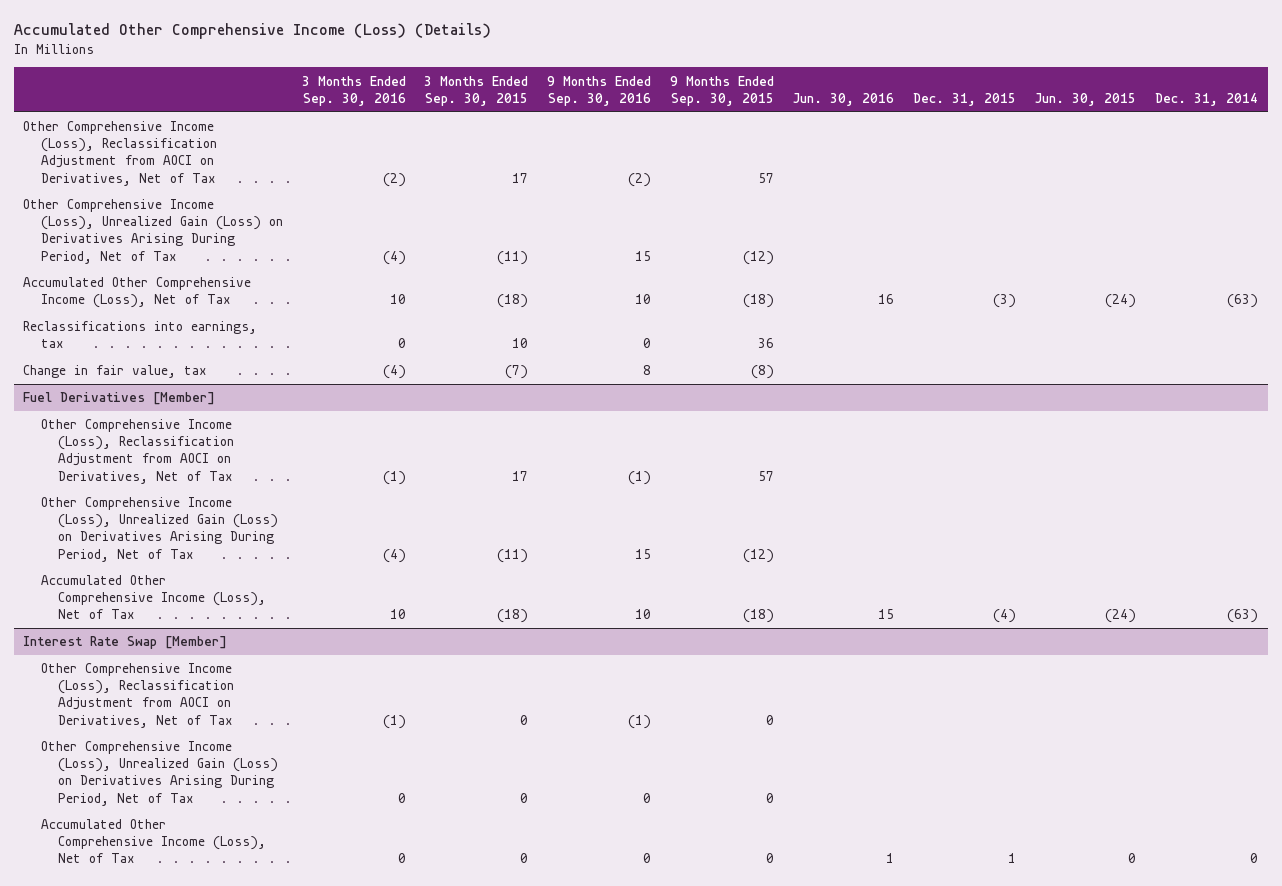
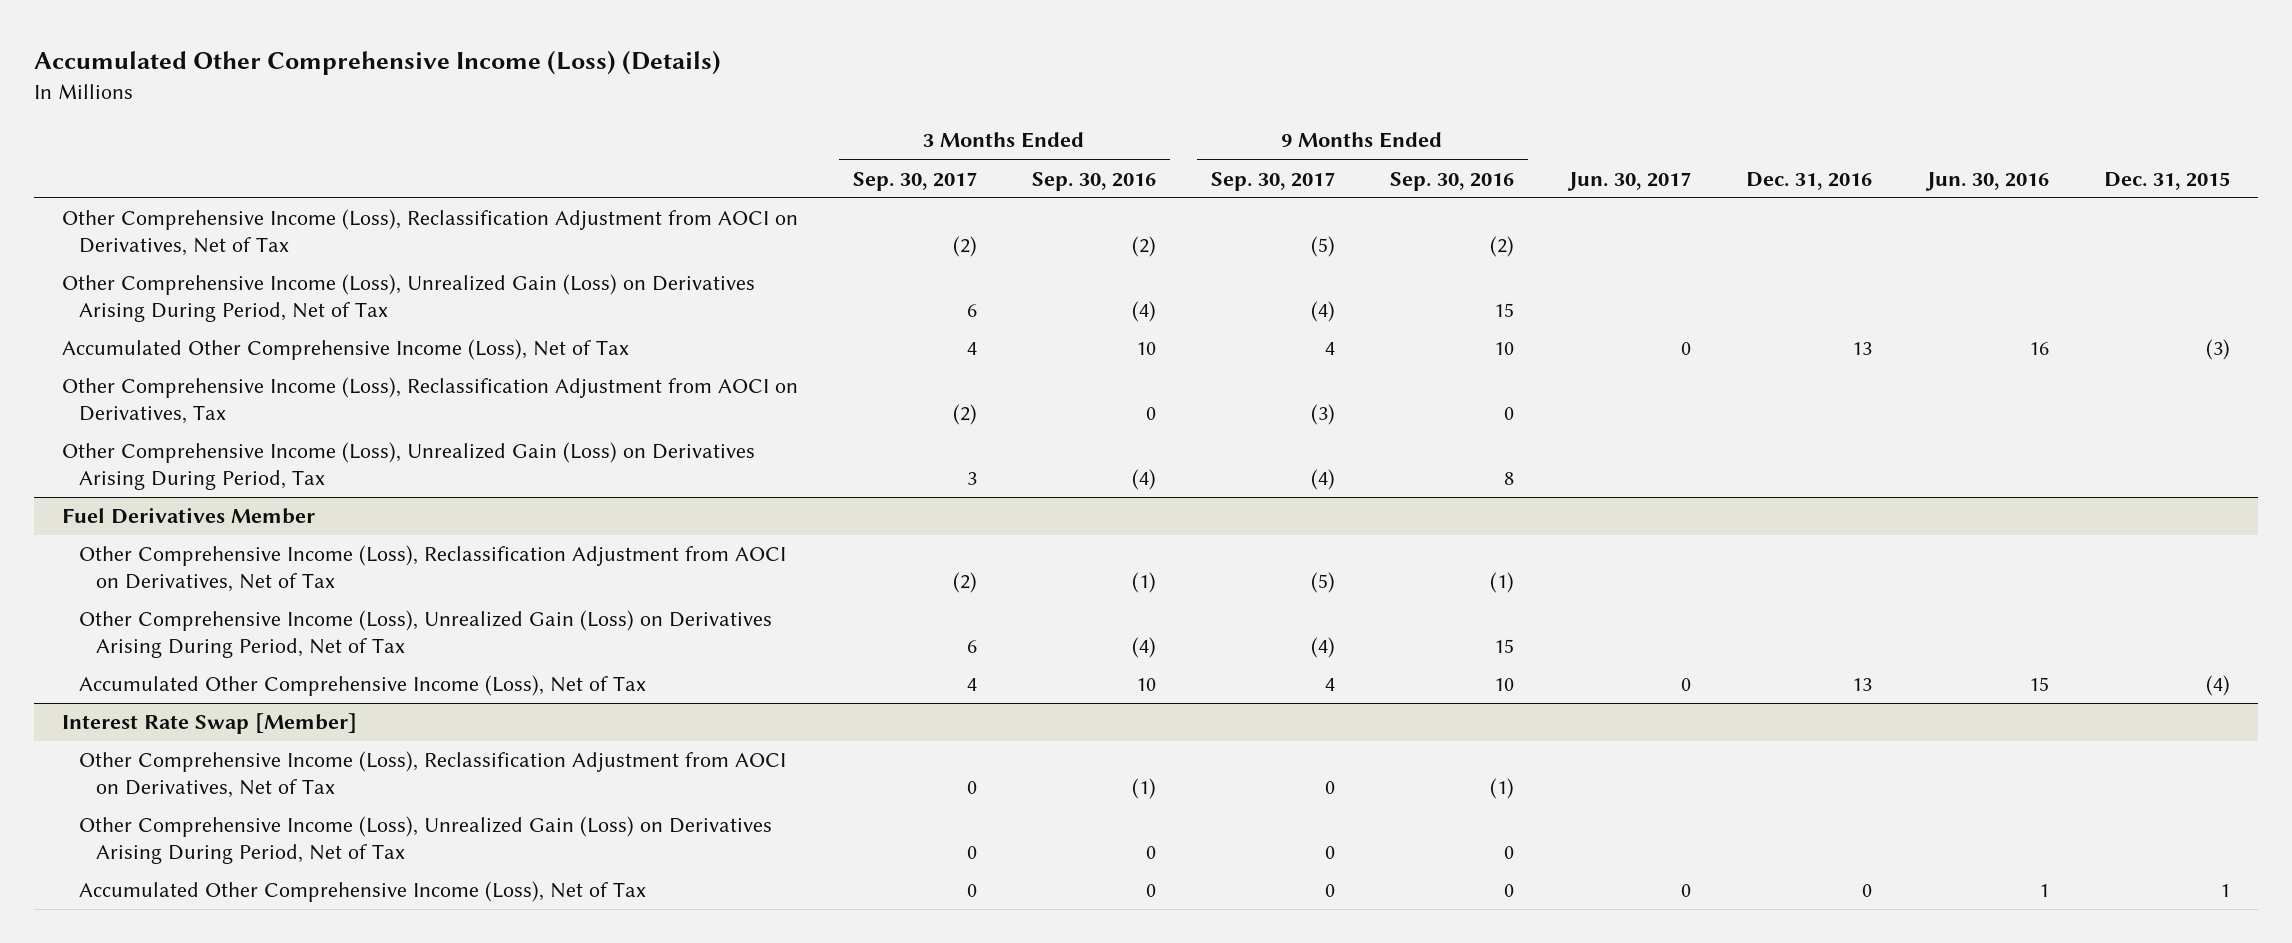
[424,75,529,106] 3 Months Ended Sep. 30, 2015 -> none
[670,75,775,106] 9 Months Ended Sep. 30, 2015 -> none
[1035,92,1137,106] Jun. 30, 2015 -> none
[1155,92,1259,106] Dec. 31, 2014 -> none
none -> [852,171,977,191] Sep. 30, 2017
none -> [1210,171,1335,191] Sep. 30, 2017
none -> [1566,171,1691,191] Jun. 30, 2017
none -> [1746,171,1873,190] Dec. 31, 2016
[23,321,258,349] Reclassifications into earnings, tax -> [61,377,798,424] Other Comprehensive Income (Loss), Reclassification Adjustment from AOCI on Derivatives, Tax
[23,365,208,379] Change in fair value, tax -> [61,442,755,490] Other Comprehensive Income (Loss), Unrealized Gain (Loss) on Derivatives Arising During Period, Tax
[23,392,216,406] Fuel Derivatives [Member] -> [61,507,315,525] Fuel Derivatives Member

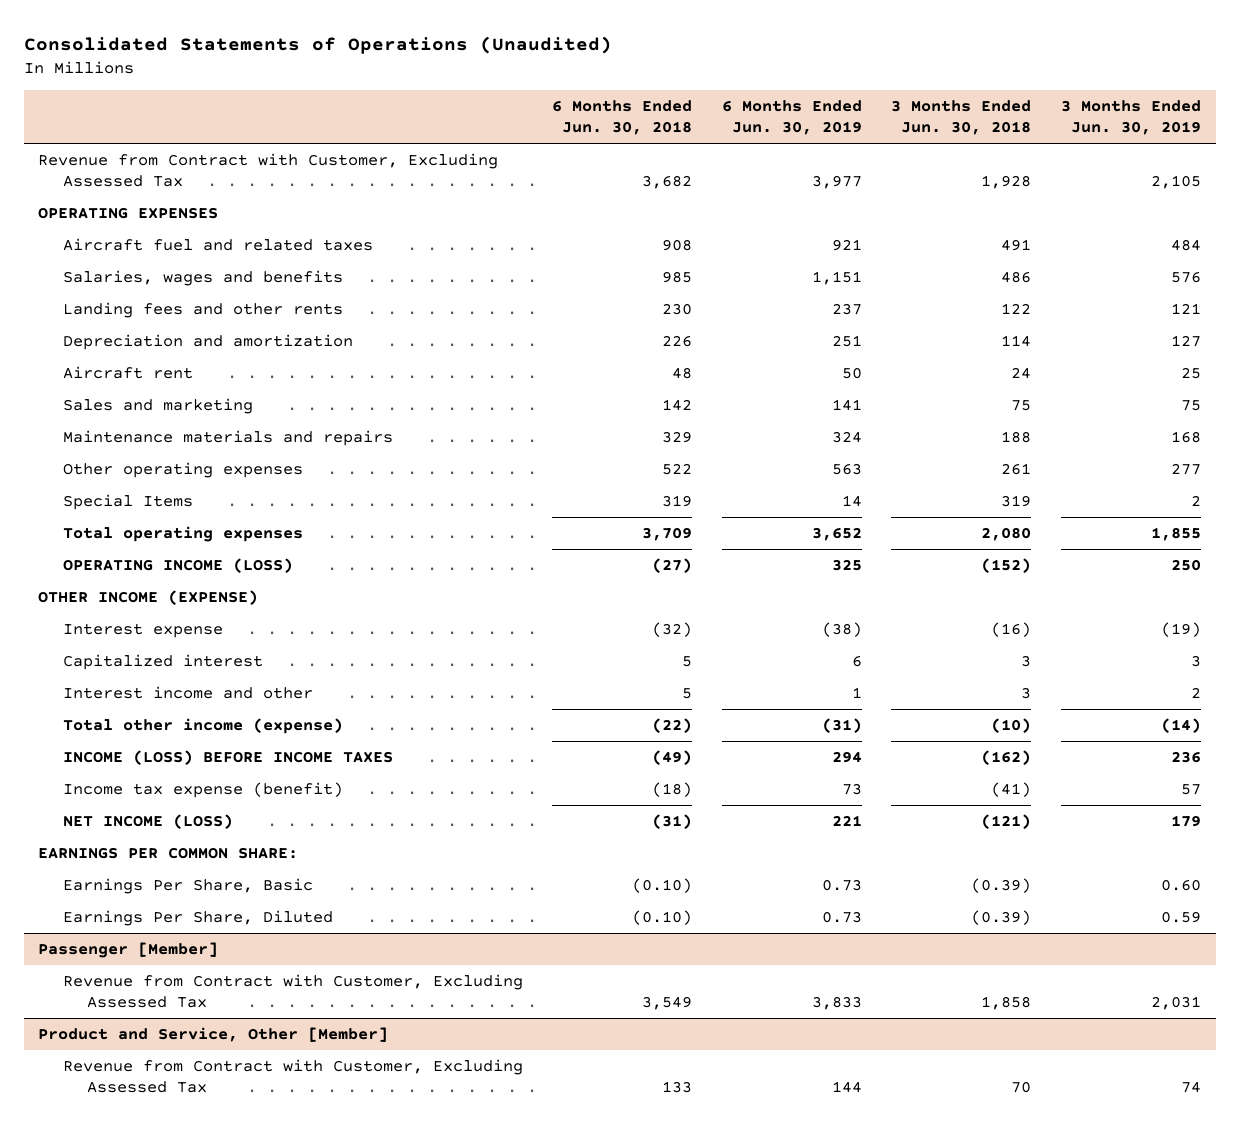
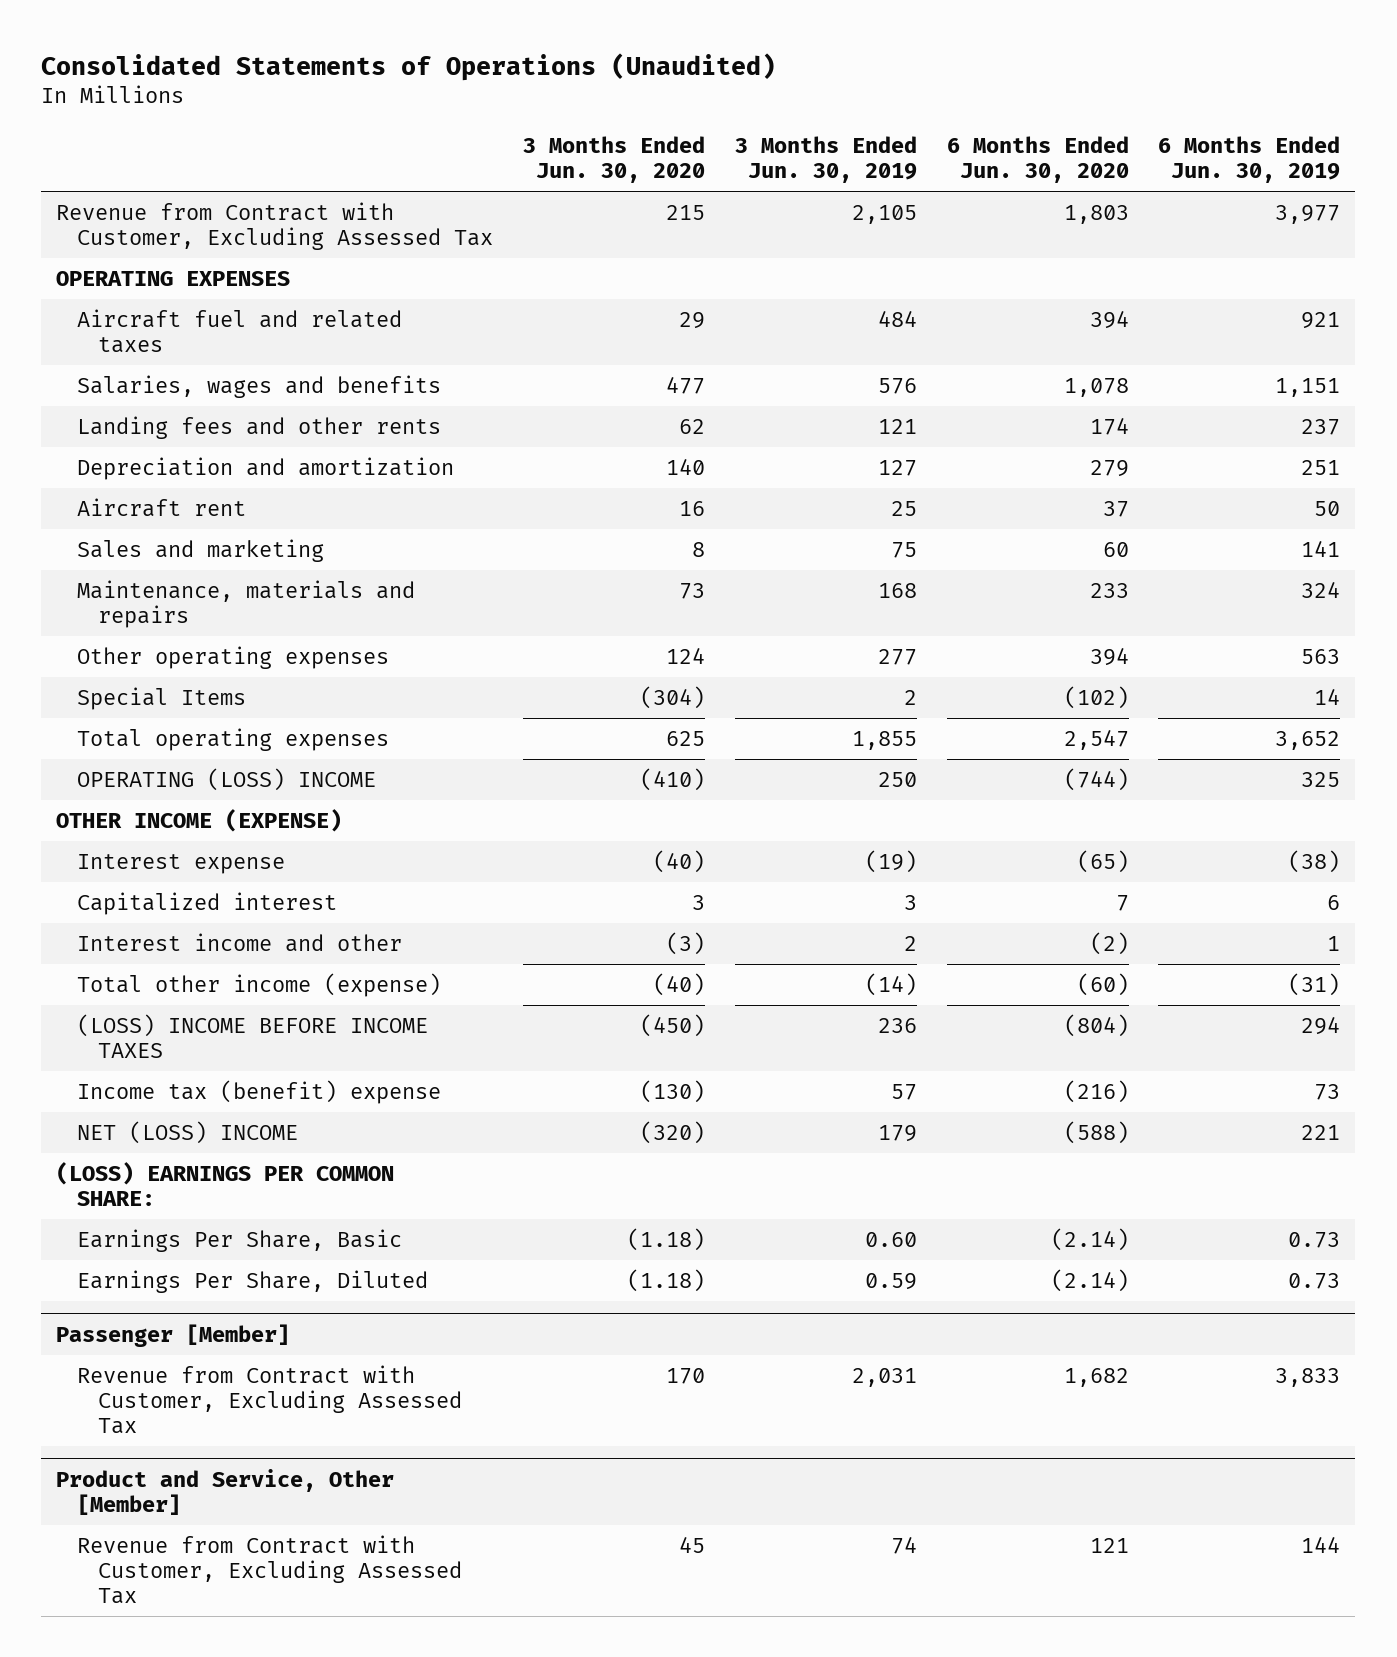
[552,100,693,135] 6 Months Ended Jun. 30, 2018 -> none
[891,100,1032,135] 3 Months Ended Jun. 30, 2018 -> none
none -> [522,135,705,183] 3 Months Ended Jun. 30, 2020
none -> [946,135,1129,183] 6 Months Ended Jun. 30, 2020
[62,430,393,447] Maintenance materials and repairs -> [77,580,416,629] Maintenance, materials and repairs
[62,558,293,574] OPERATING INCOME (LOSS) -> [77,768,377,792] OPERATING (LOSS) INCOME
[62,750,393,766] INCOME (LOSS) BEFORE INCOME TAXES -> [77,1014,429,1059] (LOSS) INCOME BEFORE INCOME TAXES
[62,782,343,799] Income tax expense (benefit) -> [77,1080,442,1105] Income tax (benefit) expense
[62,814,233,830] NET INCOME (LOSS) -> [77,1121,299,1145] NET (LOSS) INCOME
[38,847,299,860] EARNINGS PER COMMON SHARE: -> [56,1162,395,1207] (LOSS) EARNINGS PER COMMON SHARE:

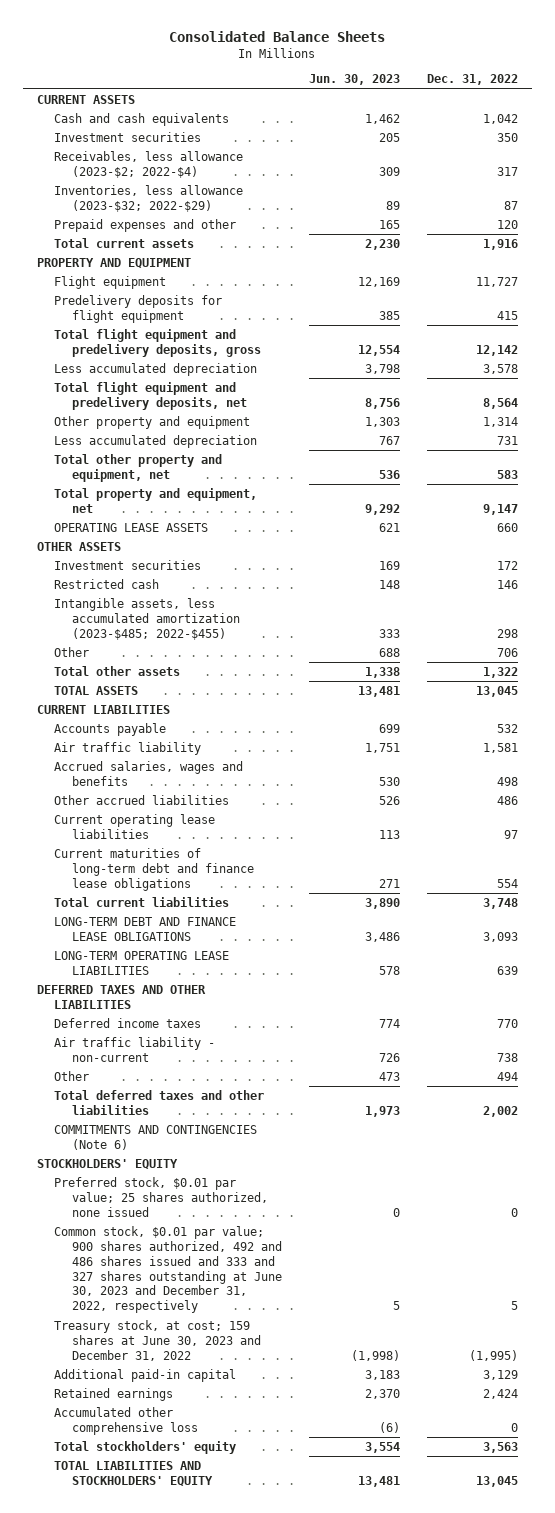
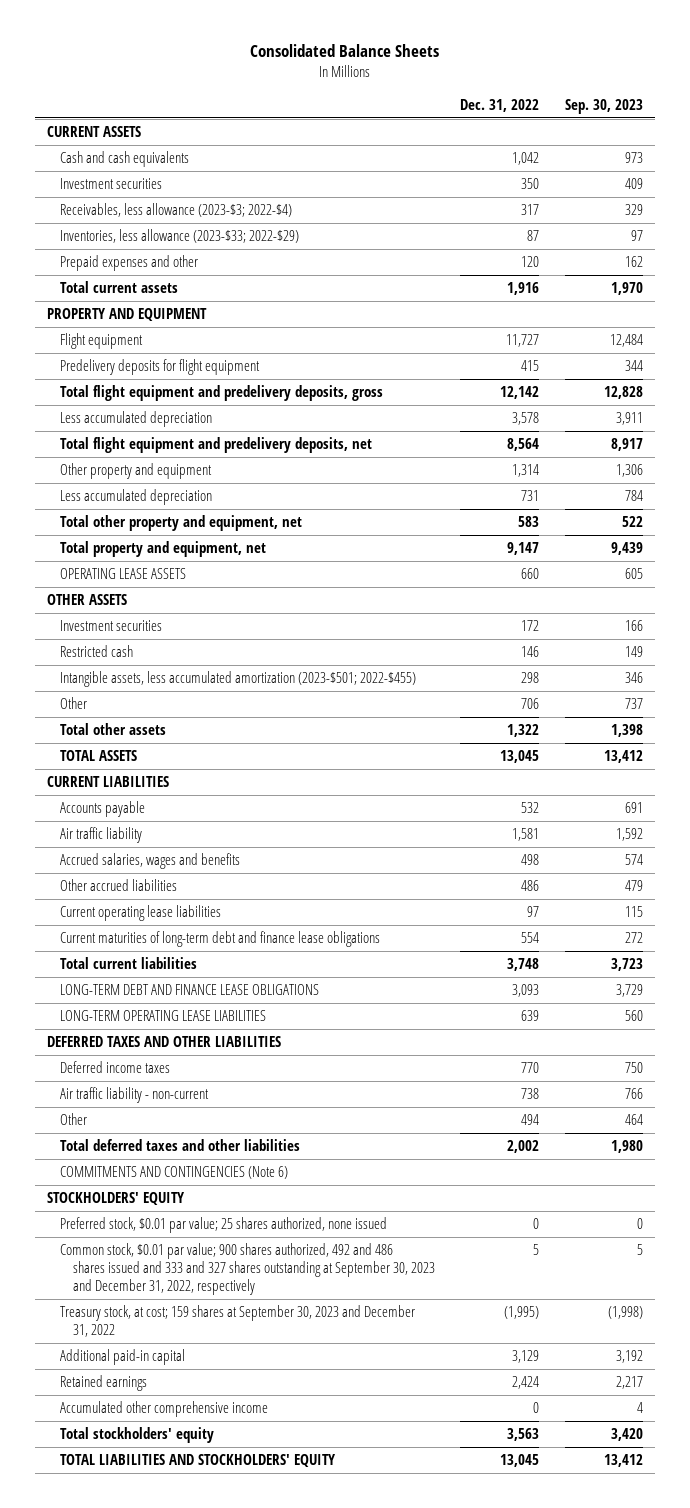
[308,74,400,86] Jun. 30, 2023 -> none
none -> [564,98,643,114] Sep. 30, 2023
[54,150,244,178] Receivables, less allowance (2023-$2; 2022-$4) -> [60,203,293,218] Receivables, less allowance (2023-$3; 2022-$4)
[54,184,244,212] Inventories, less allowance (2023-$32; 2022-$29) -> [60,229,300,244] Inventories, less allowance (2023-$33; 2022-$29)
[54,597,240,640] Intangible assets, less accumulated amortization (2023-$485; 2022-$455) -> [60,671,417,688] Intangible assets, less accumulated amortization (2023-$501; 2022-$455)
[54,1225,282,1314] Common stock, $0.01 par value; 900 shares authorized, 492 and 486 shares issued and 333 and 327 shares outstanding at June 30, 2023 and December 31, 2022, respectively -> [60,1243,435,1296] Common stock, $0.01 par value; 900 shares authorized, 492 and 486 shares issued and 333 and 327 shares outstanding at September 30, 2023 and December 31, 2022, respectively
[54,1319,261,1361] Treasury stock, at cost; 159 shares at June 30, 2023 and December 31, 2022 -> [60,1305,416,1338] Treasury stock, at cost; 159 shares at September 30, 2023 and December 31, 2022
[54,1406,198,1435] Accumulated other comprehensive loss -> [60,1401,269,1418] Accumulated other comprehensive income

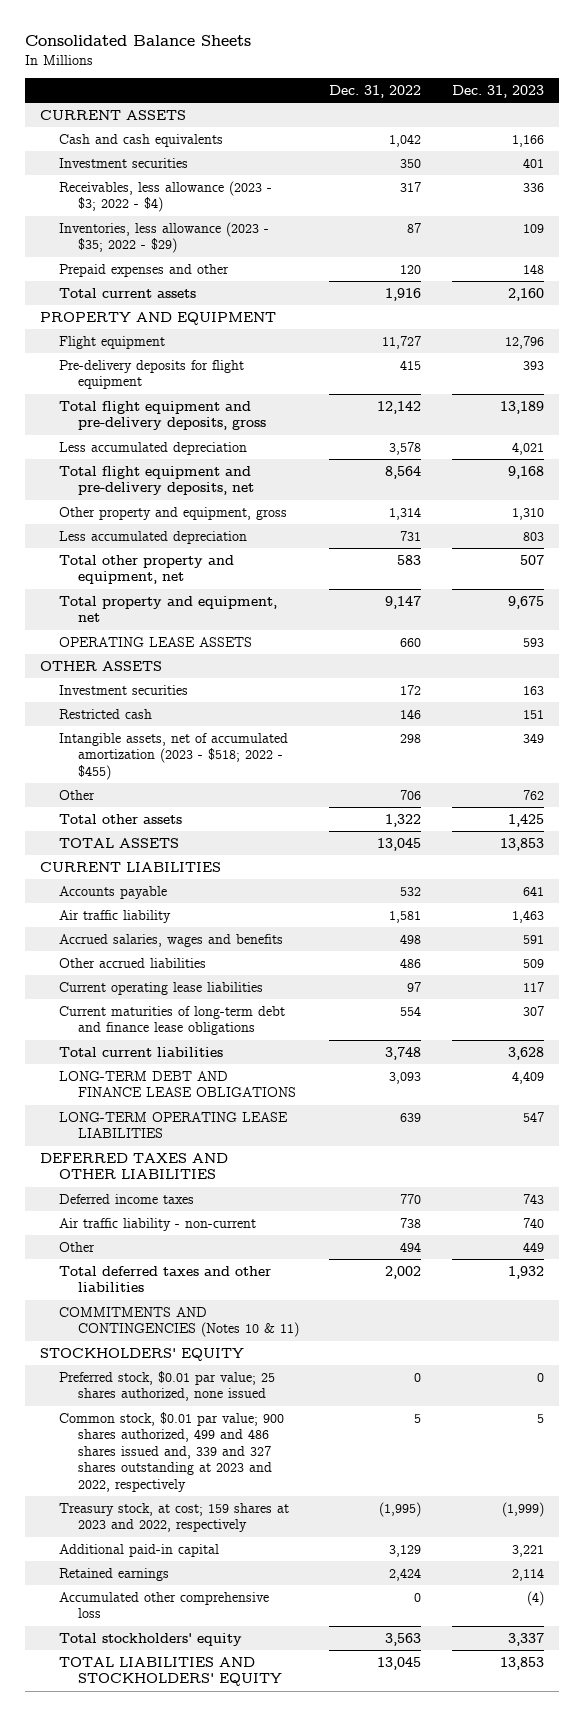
[564,98,643,114] Sep. 30, 2023 -> none
none -> [451,84,544,98] Dec. 31, 2023
[60,203,293,218] Receivables, less allowance (2023-$3; 2022-$4) -> [59,180,273,213] Receivables, less allowance (2023 - $3; 2022 - $4)
[60,229,300,244] Inventories, less allowance (2023-$33; 2022-$29) -> [59,221,270,254] Inventories, less allowance (2023 - $35; 2022 - $29)
[60,359,261,376] Predelivery deposits for flight equipment -> [59,359,245,390] Pre-delivery deposits for flight equipment
[60,385,384,402] Total flight equipment and predelivery deposits, gross -> [59,400,266,431] Total flight equipment and pre-delivery deposits, gross
[60,437,373,454] Total flight equipment and predelivery deposits, net -> [59,465,254,496] Total flight equipment and pre-delivery deposits, net
[60,463,213,480] Other property and equipment -> [59,506,288,520] Other property and equipment, gross
[60,671,417,688] Intangible assets, less accumulated amortization (2023-$501; 2022-$455) -> [59,732,289,780] Intangible assets, net of accumulated amortization (2023 - $518; 2022 - $455)
[60,1166,289,1180] COMMITMENTS AND CONTINGENCIES (Note 6) -> [59,1306,299,1338] COMMITMENTS AND CONTINGENCIES (Notes 10 & 11)
[60,1243,435,1296] Common stock, $0.01 par value; 900 shares authorized, 492 and 486 shares issued and 333 and 327 shares outstanding at September 30, 2023 and December 31, 2022, respectively -> [59,1411,285,1492] Common stock, $0.01 par value; 900 shares authorized, 499 and 486 shares issued and, 339 and 327 shares outstanding at 2023 and 2022, respectively
[60,1305,416,1338] Treasury stock, at cost; 159 shares at September 30, 2023 and December 31, 2022 -> [59,1502,290,1533] Treasury stock, at cost; 159 shares at 2023 and 2022, respectively
[60,1401,269,1418] Accumulated other comprehensive income -> [59,1591,270,1619] Accumulated other comprehensive loss

